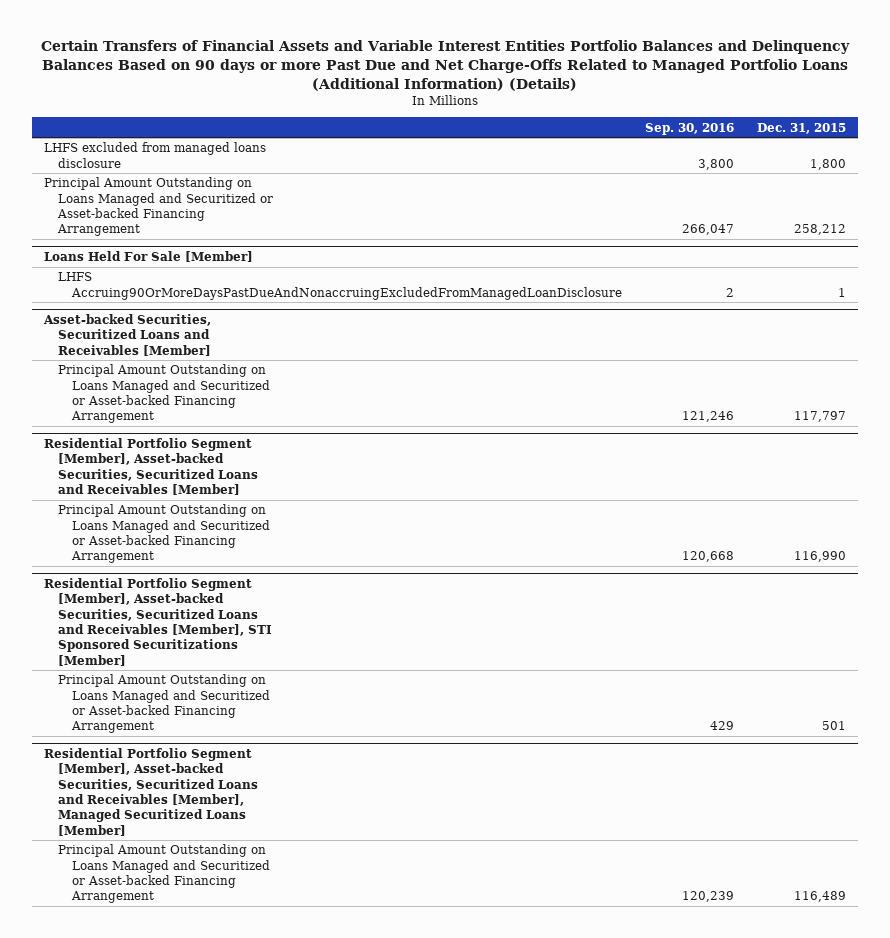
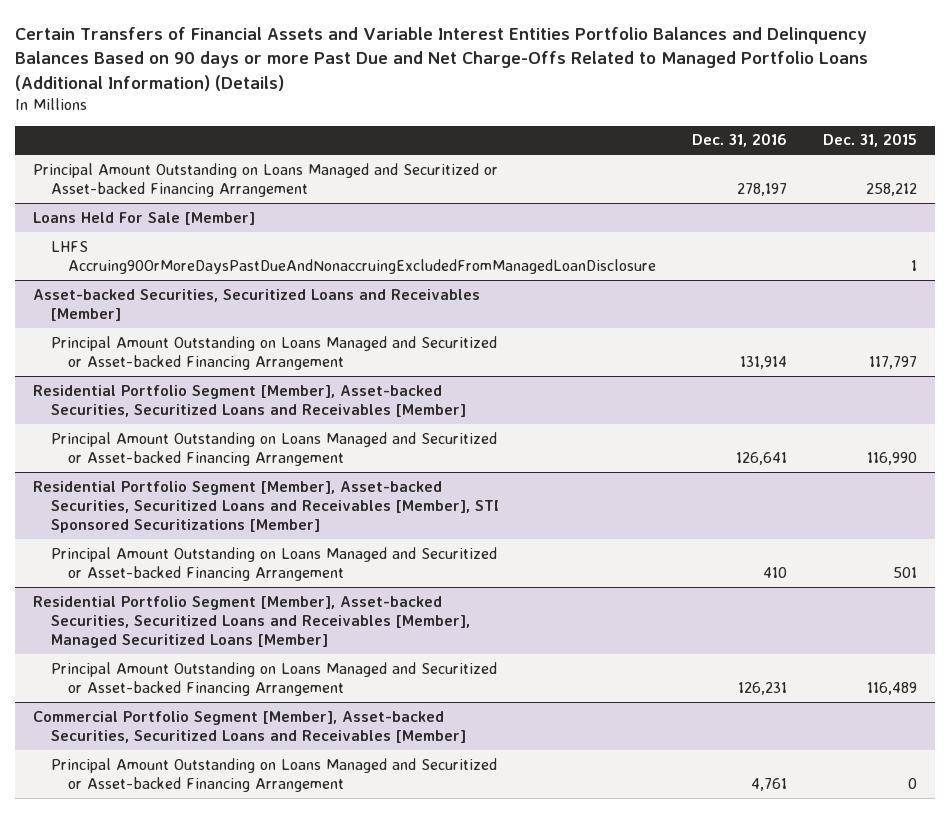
[644,122,734,135] Sep. 30, 2016 -> none
none -> [692,133,788,148] Dec. 31, 2016
[43,142,266,168] LHFS excluded from managed loans disclosure -> none
none -> [33,710,466,743] Commercial Portfolio Segment [Member], Asset-backed Securities, Securitized Loans and Receivables [Member]
none -> [50,757,497,792] Principal Amount Outstanding on Loans Managed and Securitized or Asset-backed Financing Arrangement

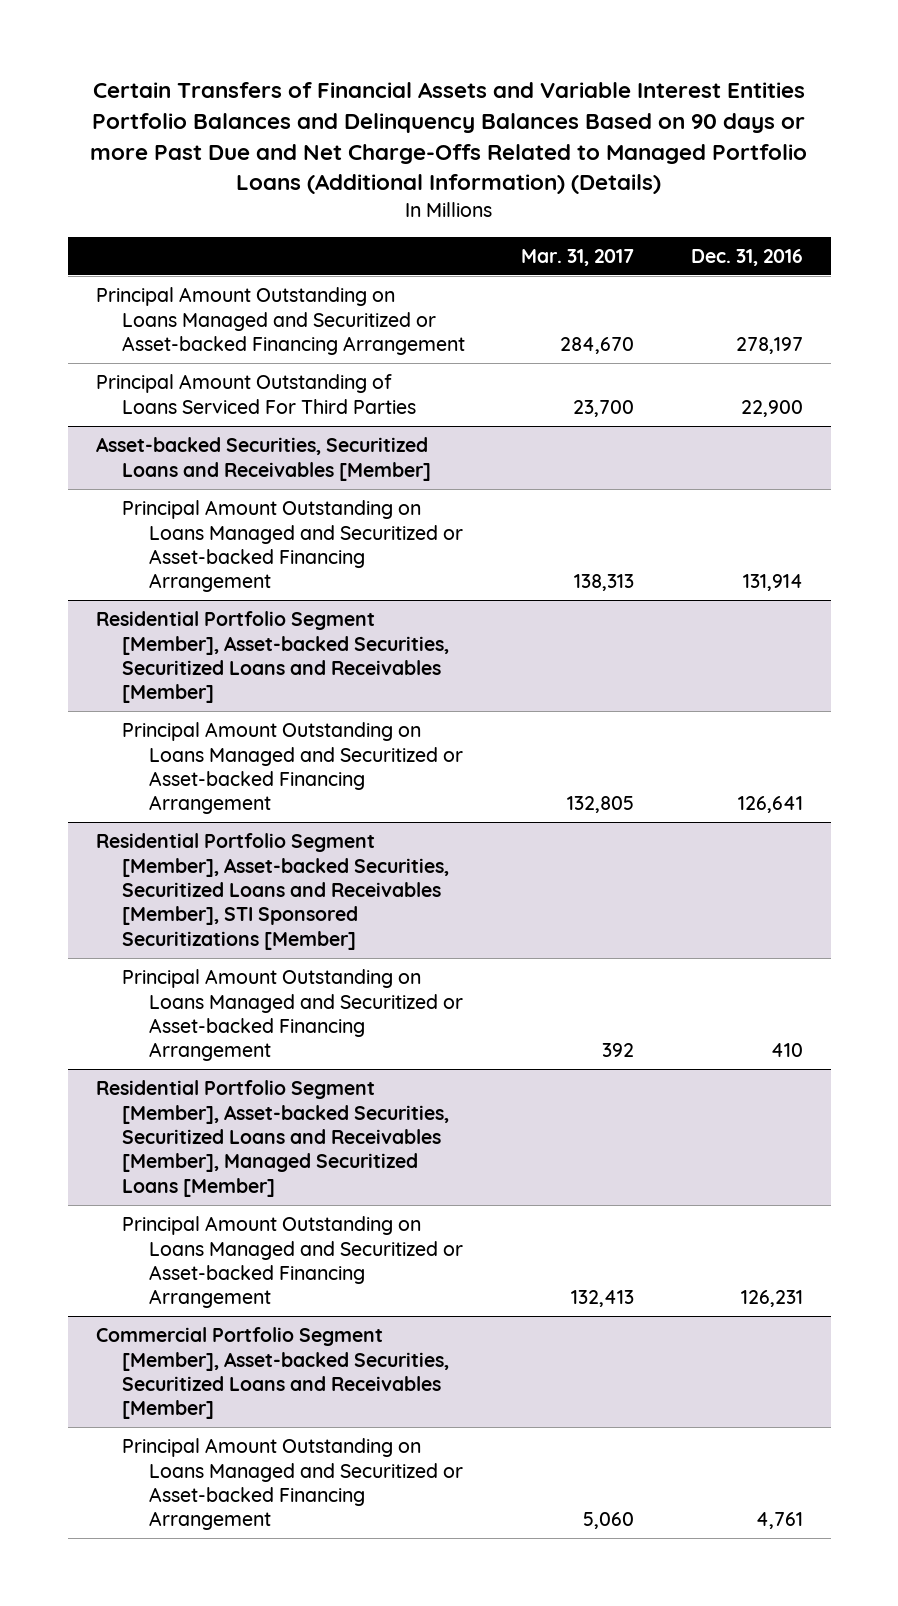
[823,133,918,148] Dec. 31, 2015 -> none
none -> [521,248,635,266] Mar. 31, 2017
[33,211,256,225] Loans Held For Sale [Member] -> none
[50,240,657,274] LHFS Accruing90OrMoreDaysPastDueAndNonaccruingExcludedFromManagedLoanDisclosure -> none
none -> [95,374,417,414] Principal Amount Outstanding of Loans Serviced For Third Parties

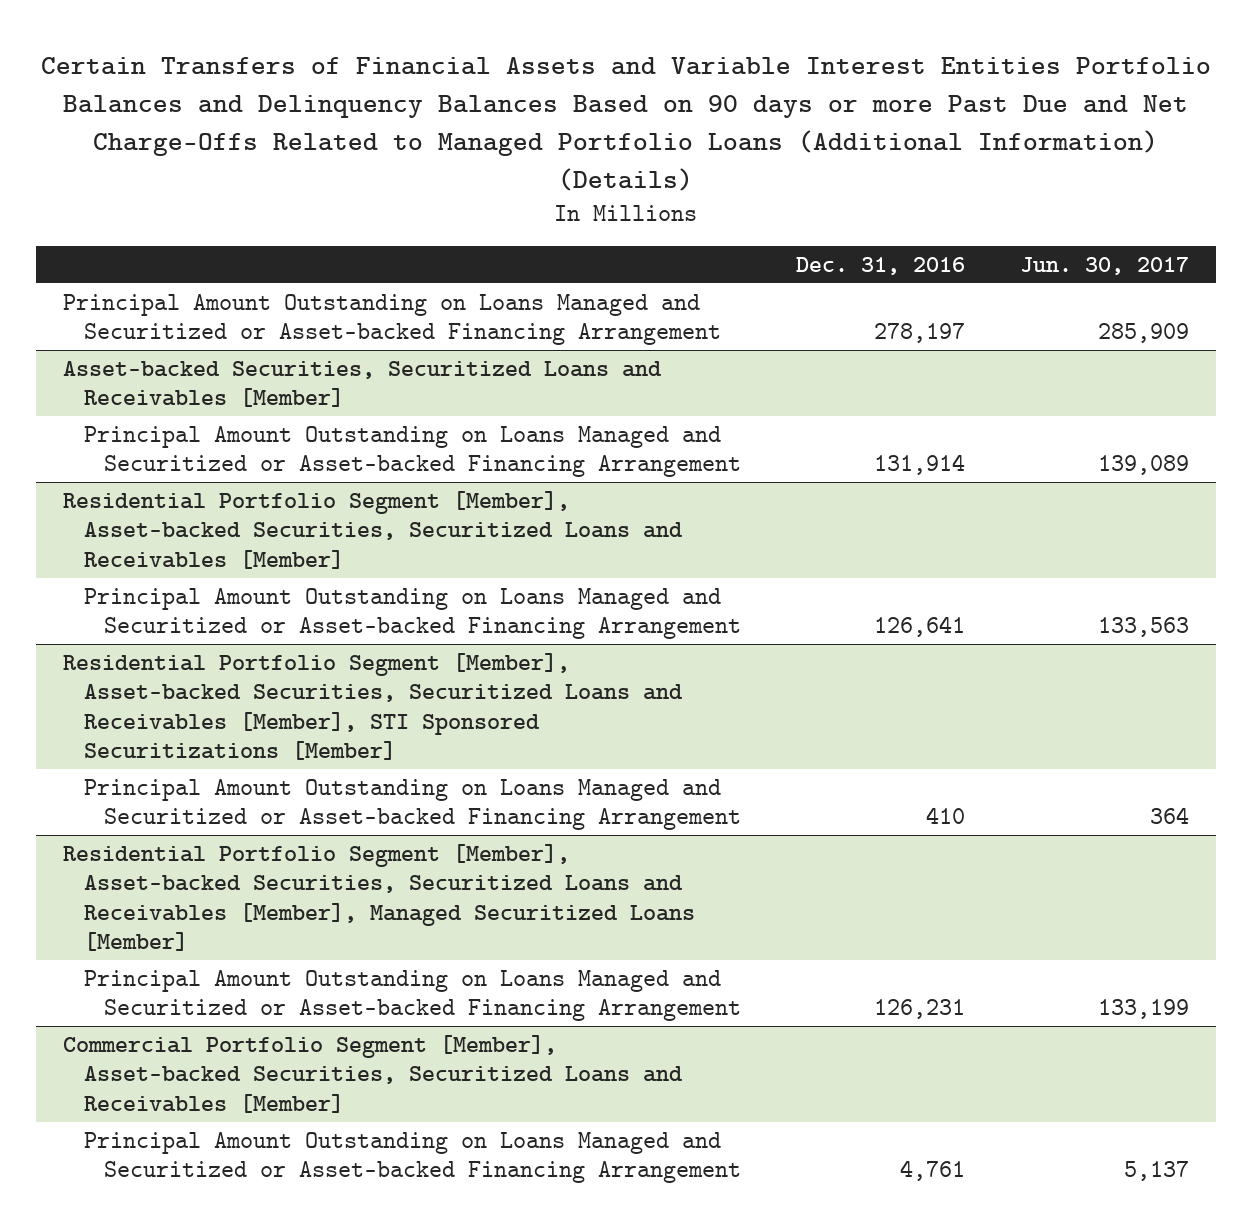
[521,248,635,266] Mar. 31, 2017 -> none
none -> [1019,256,1189,275] Jun. 30, 2017
[95,374,417,414] Principal Amount Outstanding of Loans Serviced For Third Parties -> none

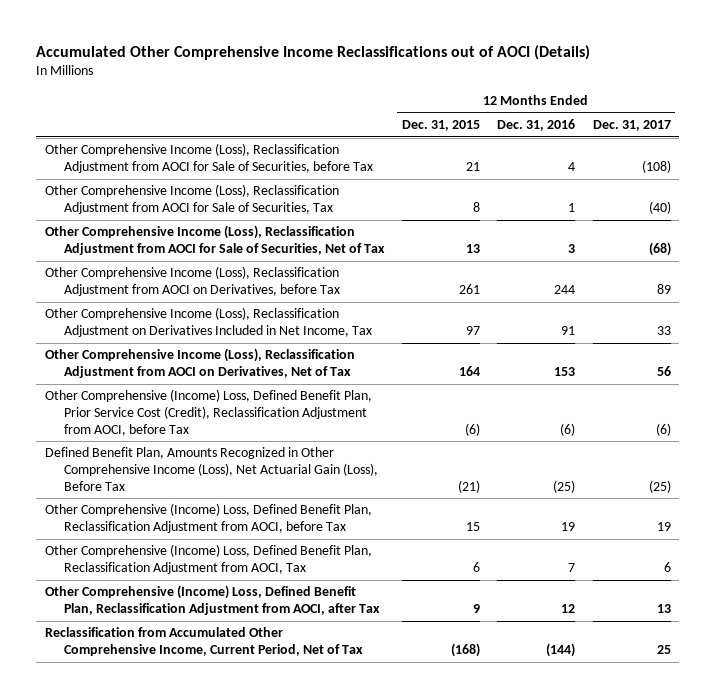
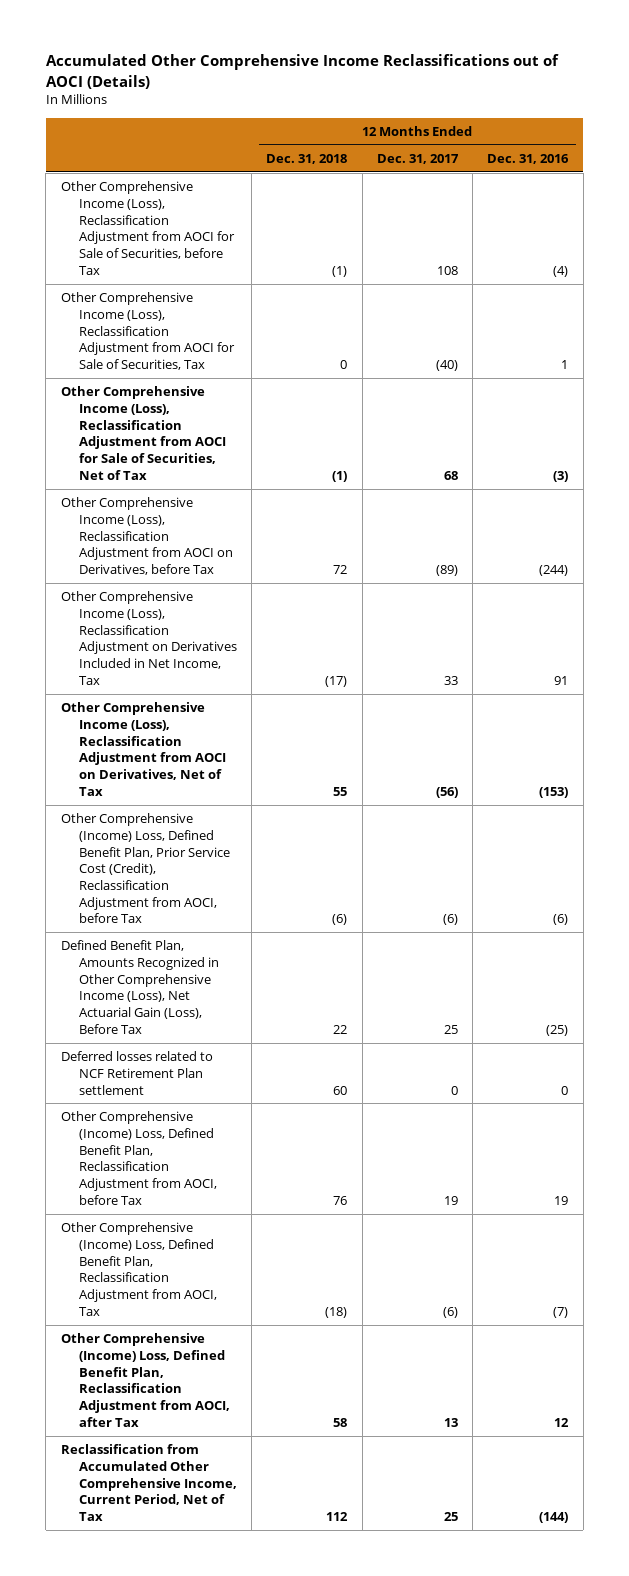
[401,119,480,131] Dec. 31, 2015 -> none
none -> [266,153,348,164] Dec. 31, 2018
[568,162,576,172] 4 -> [553,265,569,277] (4)
[641,160,671,174] (108) -> [436,265,458,275] 108
[568,244,576,254] 3 -> [553,470,569,482] (3)
[648,242,671,257] (68) -> [443,470,458,480] 68
[554,285,576,295] 244 -> [539,564,569,576] (244)
[656,284,671,295] 89 -> [435,564,458,576] (89)
[554,367,576,377] 153 -> [539,786,569,798] (153)
[656,366,671,377] 56 -> [435,786,458,798] (56)
[648,479,671,493] (25) -> [443,1024,458,1034] 25
none -> [60,1051,213,1095] Deferred losses related to NCF Retirement Plan settlement
[568,563,576,573] 7 -> [553,1306,569,1318] (7)
[663,562,671,573] 6 -> [442,1306,458,1318] (6)

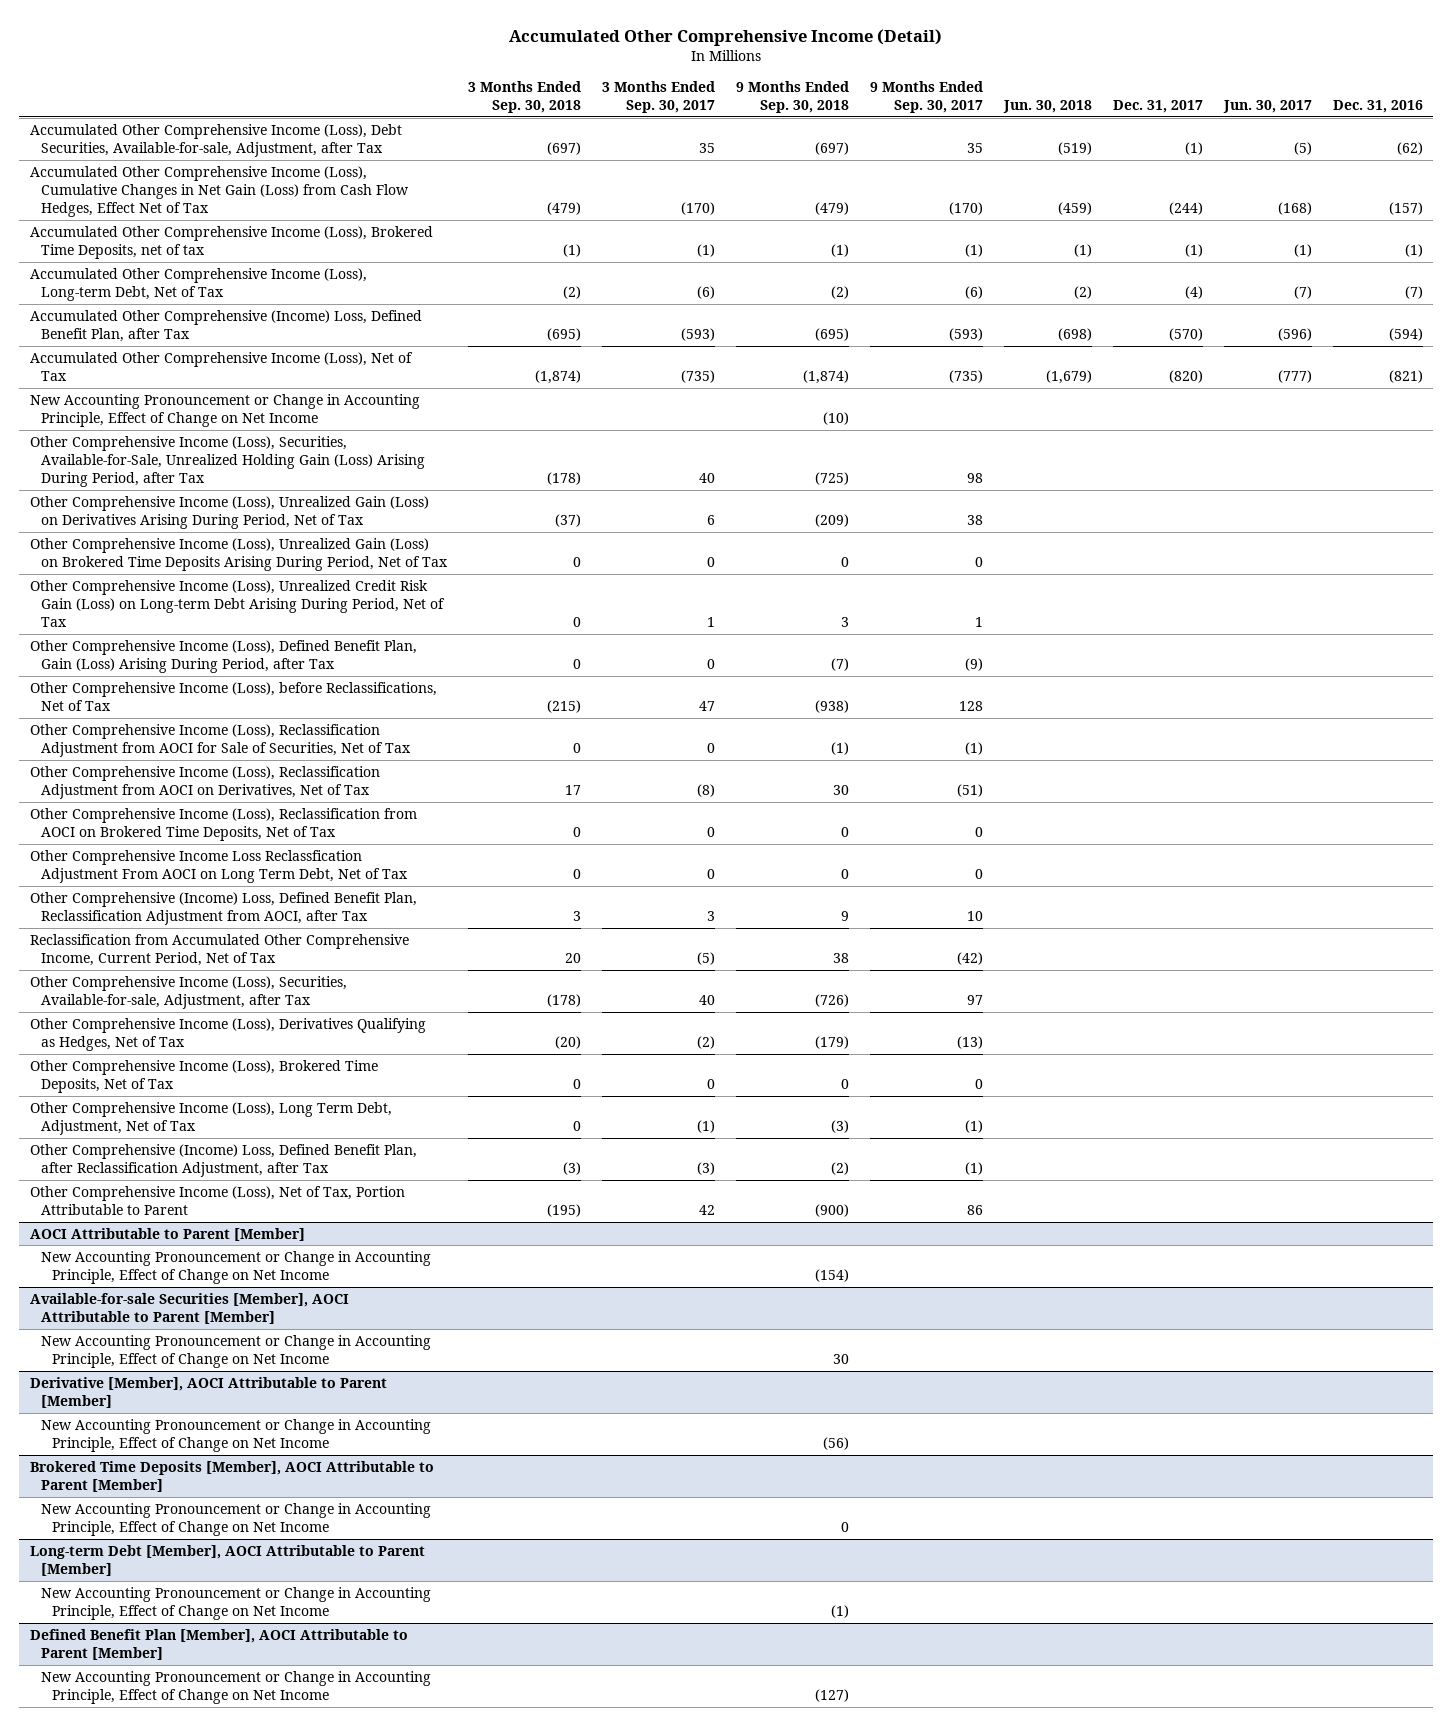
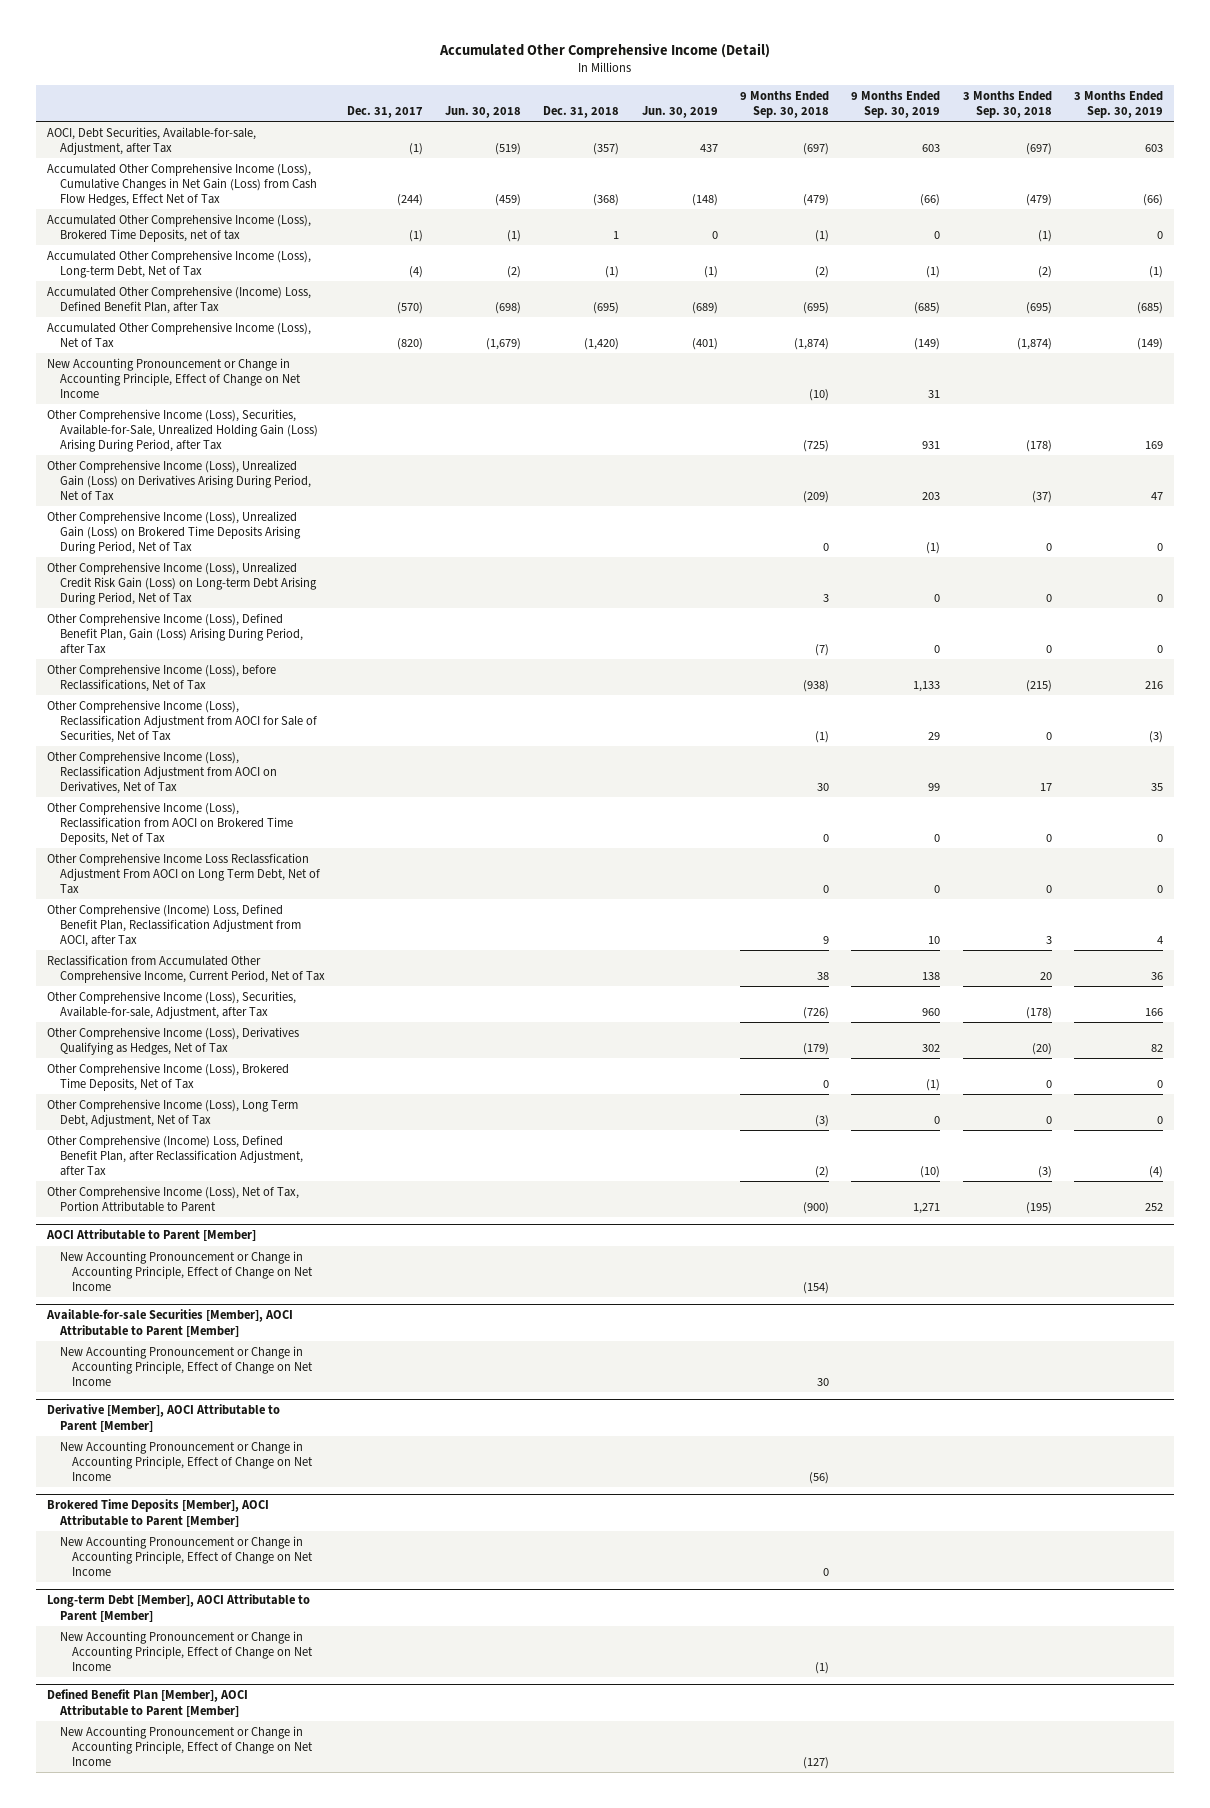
[601,80,715,114] 3 Months Ended Sep. 30, 2017 -> none
[869,80,983,114] 9 Months Ended Sep. 30, 2017 -> none
[1222,100,1312,114] Jun. 30, 2017 -> none
[1332,100,1423,114] Dec. 31, 2016 -> none
none -> [543,105,620,118] Dec. 31, 2018
none -> [641,105,718,118] Jun. 30, 2019
none -> [851,90,941,118] 9 Months Ended Sep. 30, 2019
none -> [1074,90,1164,118] 3 Months Ended Sep. 30, 2019
[29,123,402,158] Accumulated Other Comprehensive Income (Loss), Debt Securities, Available-for-sale, Adjustment, after Tax -> [46,126,256,155] AOCI, Debt Securities, Available-for-sale, Adjustment, after Tax

